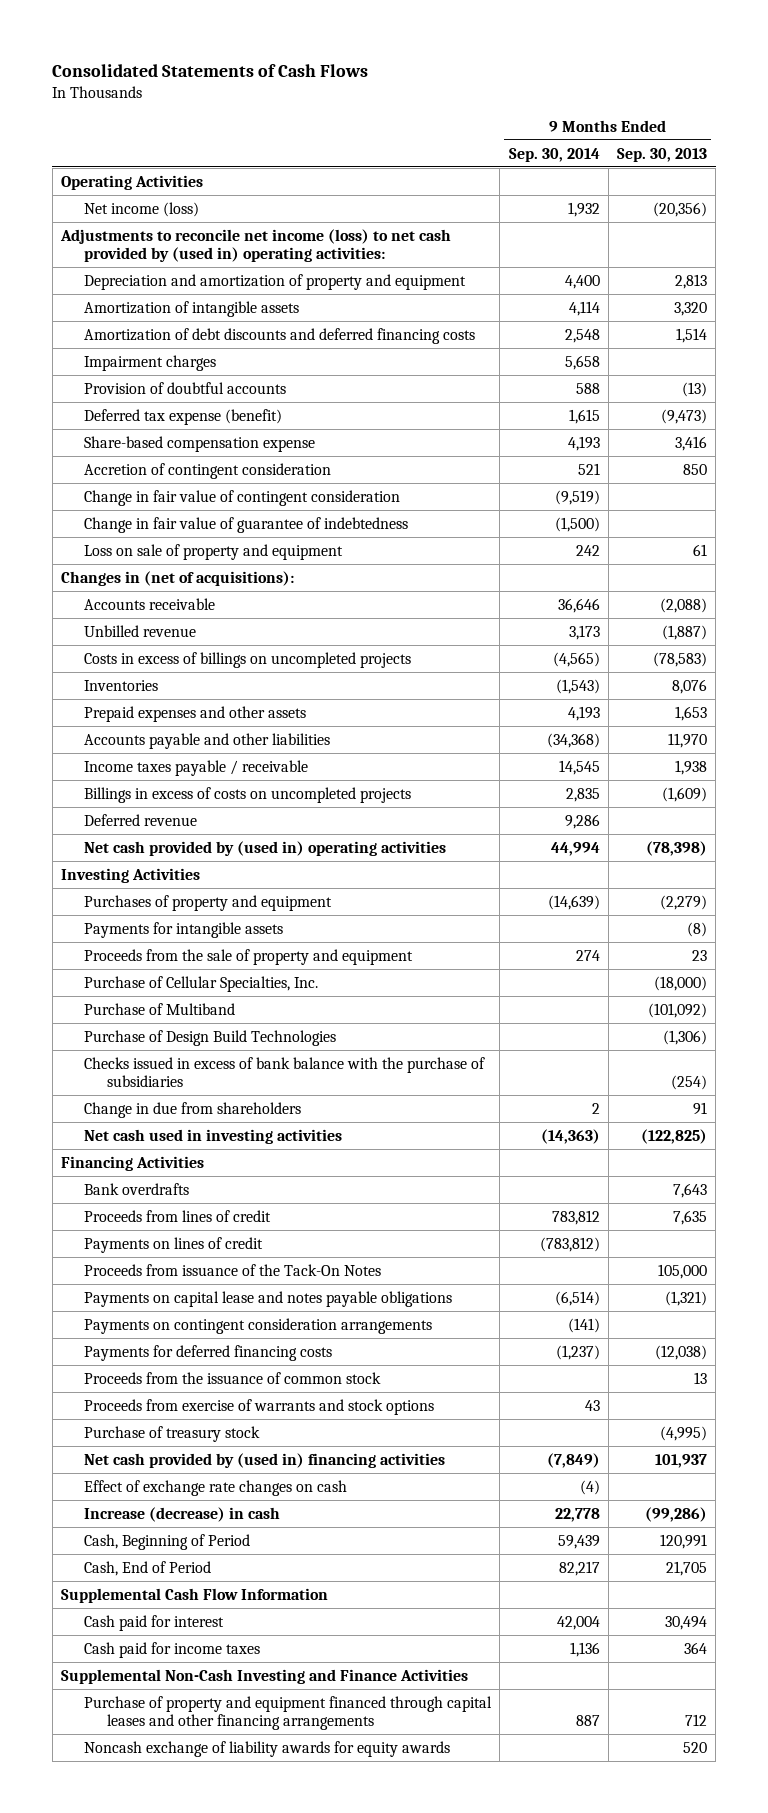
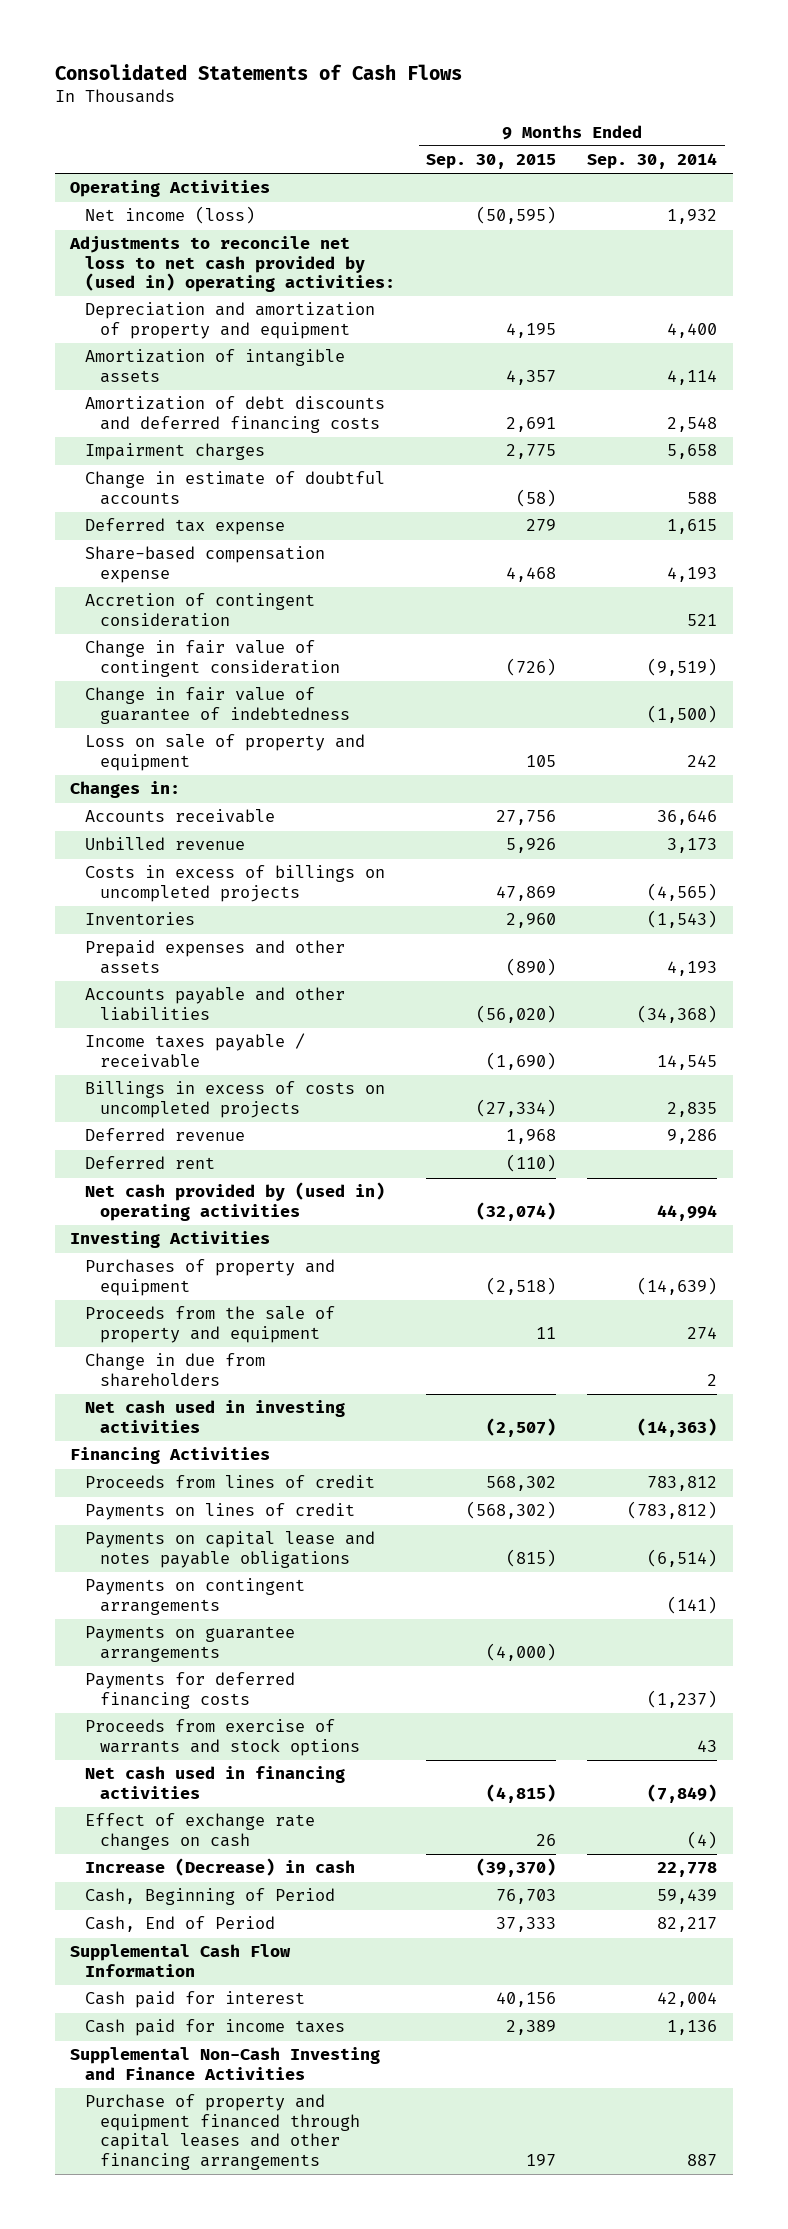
[616,147,707,162] Sep. 30, 2013 -> none
none -> [426,154,557,170] Sep. 30, 2015
[60,228,452,263] Adjustments to reconcile net income (loss) to net cash provided by (used in) operating activities: -> [69,236,396,293] Adjustments to reconcile net loss to net cash provided by (used in) operating activities:
[84,381,287,394] Provision of doubtful accounts -> [85,471,386,505] Change in estimate of doubtful accounts
[84,408,283,425] Deferred tax expense (benefit) -> [85,518,286,536] Deferred tax expense
[61,570,295,586] Changes in (net of acquisitions): -> [70,781,181,799] Changes in:
none -> [85,1156,216,1170] Deferred rent
[84,921,284,938] Payments for intangible assets -> none
[84,975,319,992] Purchase of Cellular Specialties, Inc. -> none
[84,1002,236,1015] Purchase of Multiband -> none
[84,1029,337,1046] Purchase of Design Build Technologies -> none
[84,1056,486,1088] Checks issued in excess of bank balance with the purchase of subsidiaries -> none
[84,1182,190,1195] Bank overdrafts -> none
[84,1263,382,1276] Proceeds from issuance of the Tack-On Notes -> none
[84,1317,433,1334] Payments on contingent consideration arrangements -> [85,1578,306,1615] Payments on contingent arrangements
none -> [85,1626,296,1662] Payments on guarantee arrangements
[84,1371,382,1384] Proceeds from the issuance of common stock -> none
[84,1425,261,1442] Purchase of treasury stock -> none
[84,1452,446,1468] Net cash provided by (used in) financing activities -> [85,1766,346,1799] Net cash used in financing activities
[84,1506,281,1522] Increase (decrease) in cash -> [85,1858,356,1877] Increase (Decrease) in cash
[84,1740,451,1757] Noncash exchange of liability awards for equity awards -> none

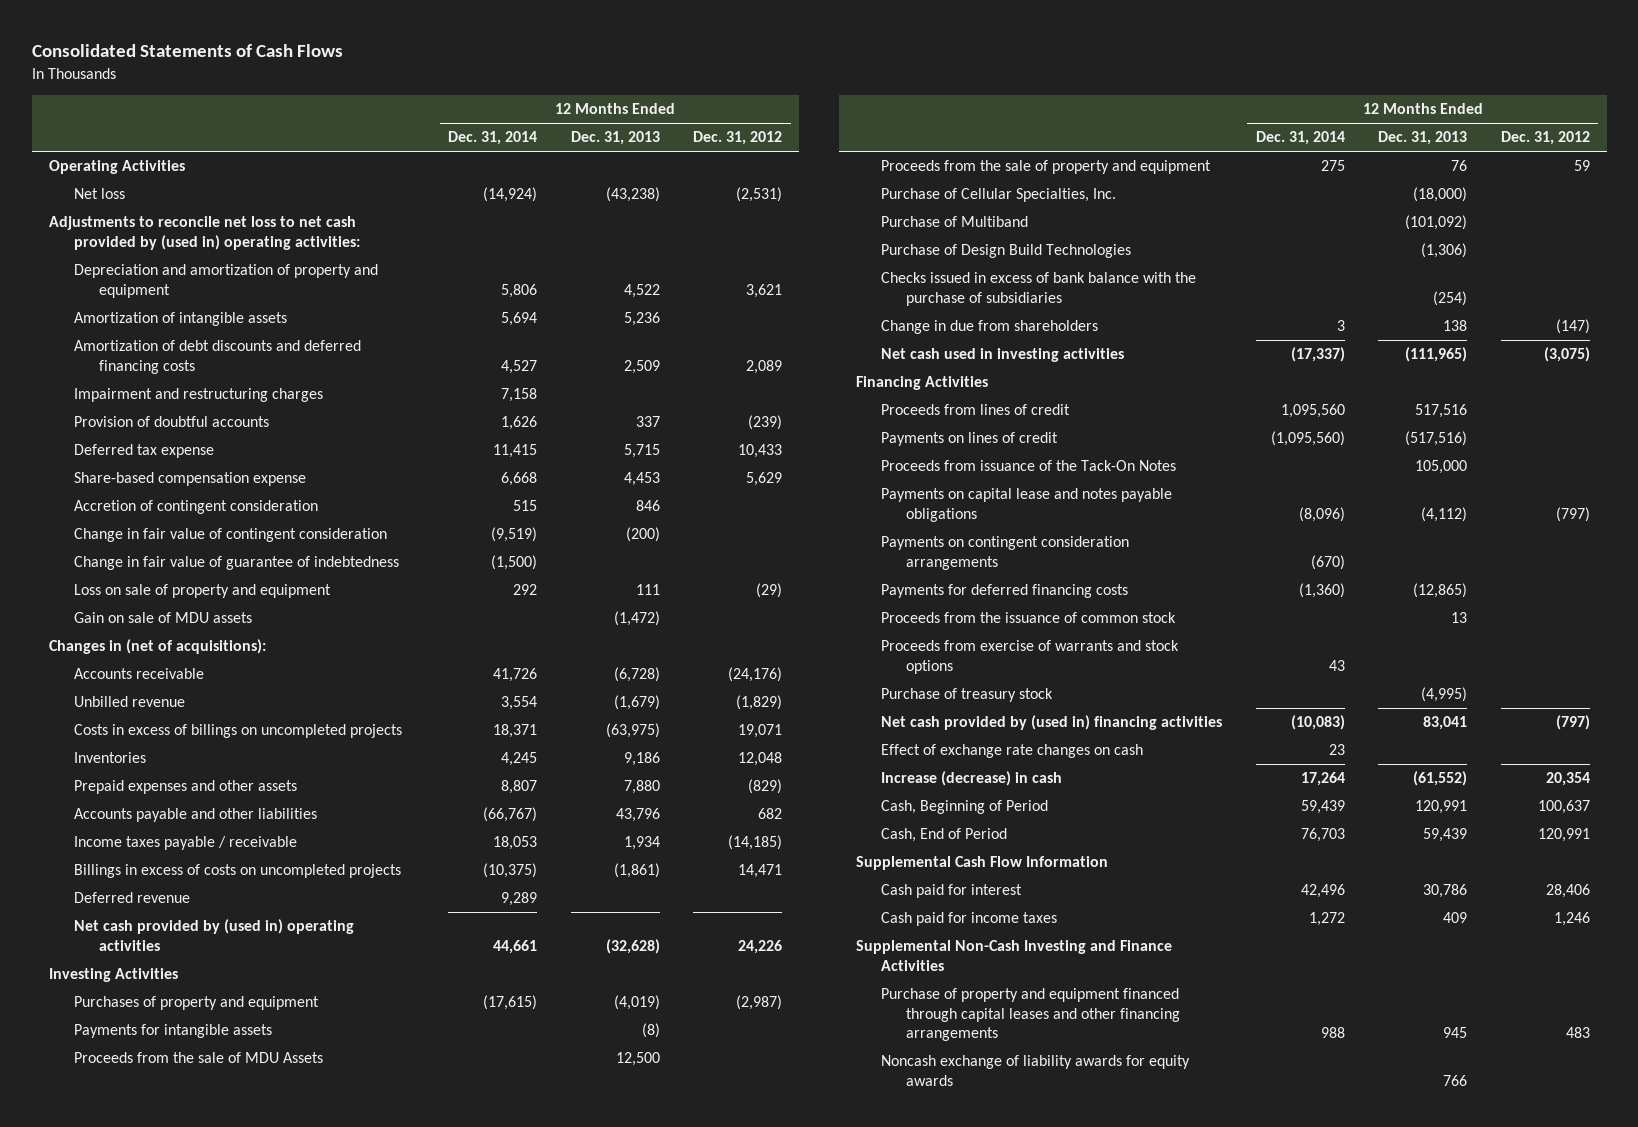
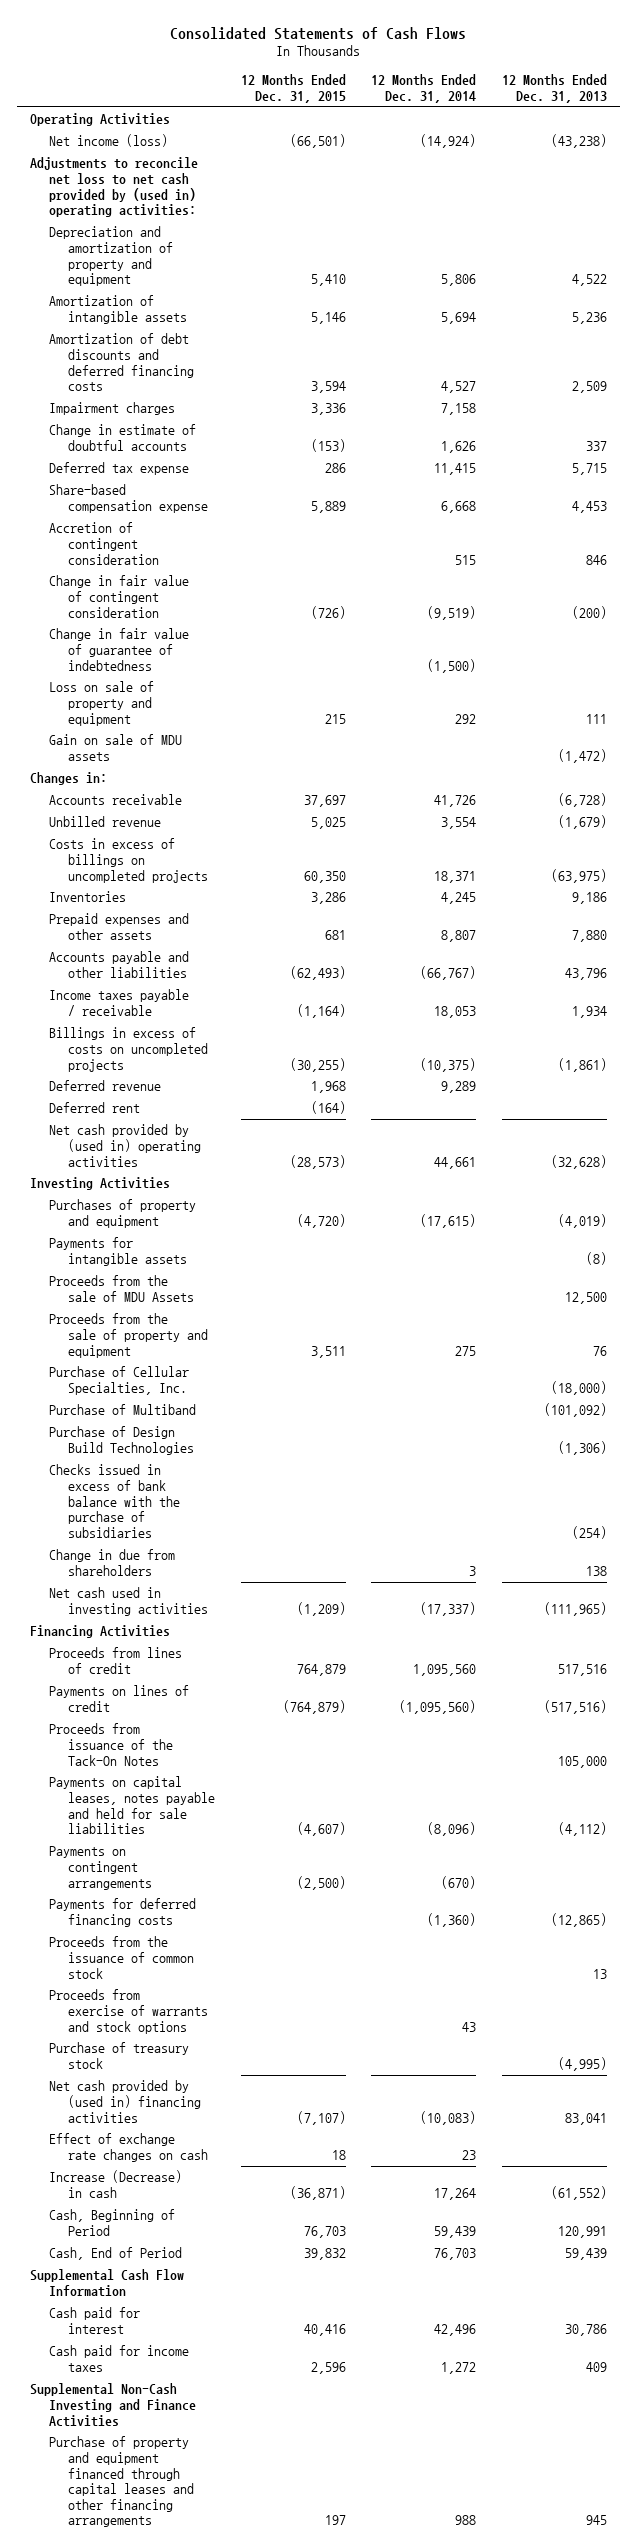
[693,131,783,146] Dec. 31, 2012 -> none
none -> [240,74,346,103] 12 Months Ended Dec. 31, 2015
[73,188,125,200] Net loss -> [49,134,169,148] Net income (loss)
[73,388,323,403] Impairment and restructuring charges -> [49,402,176,416] Impairment charges
[73,416,269,428] Provision of doubtful accounts -> [49,424,197,451] Change in estimate of doubtful accounts
[48,639,266,655] Changes in (net of acquisitions): -> [29,772,107,786] Changes in:
none -> [49,1102,141,1114] Deferred rent
[881,488,1173,522] Payments on capital lease and notes payable obligations -> [49,1776,216,1835] Payments on capital leases, notes payable and held for sale liabilities
[881,536,1130,570] Payments on contingent consideration arrangements -> [49,1846,153,1890] Payments on contingent arrangements
[881,771,1063,787] Increase (decrease) in cash -> [49,2170,183,2198] Increase (Decrease) in cash
[881,1055,1191,1086] Noncash exchange of liability awards for equity awards -> none

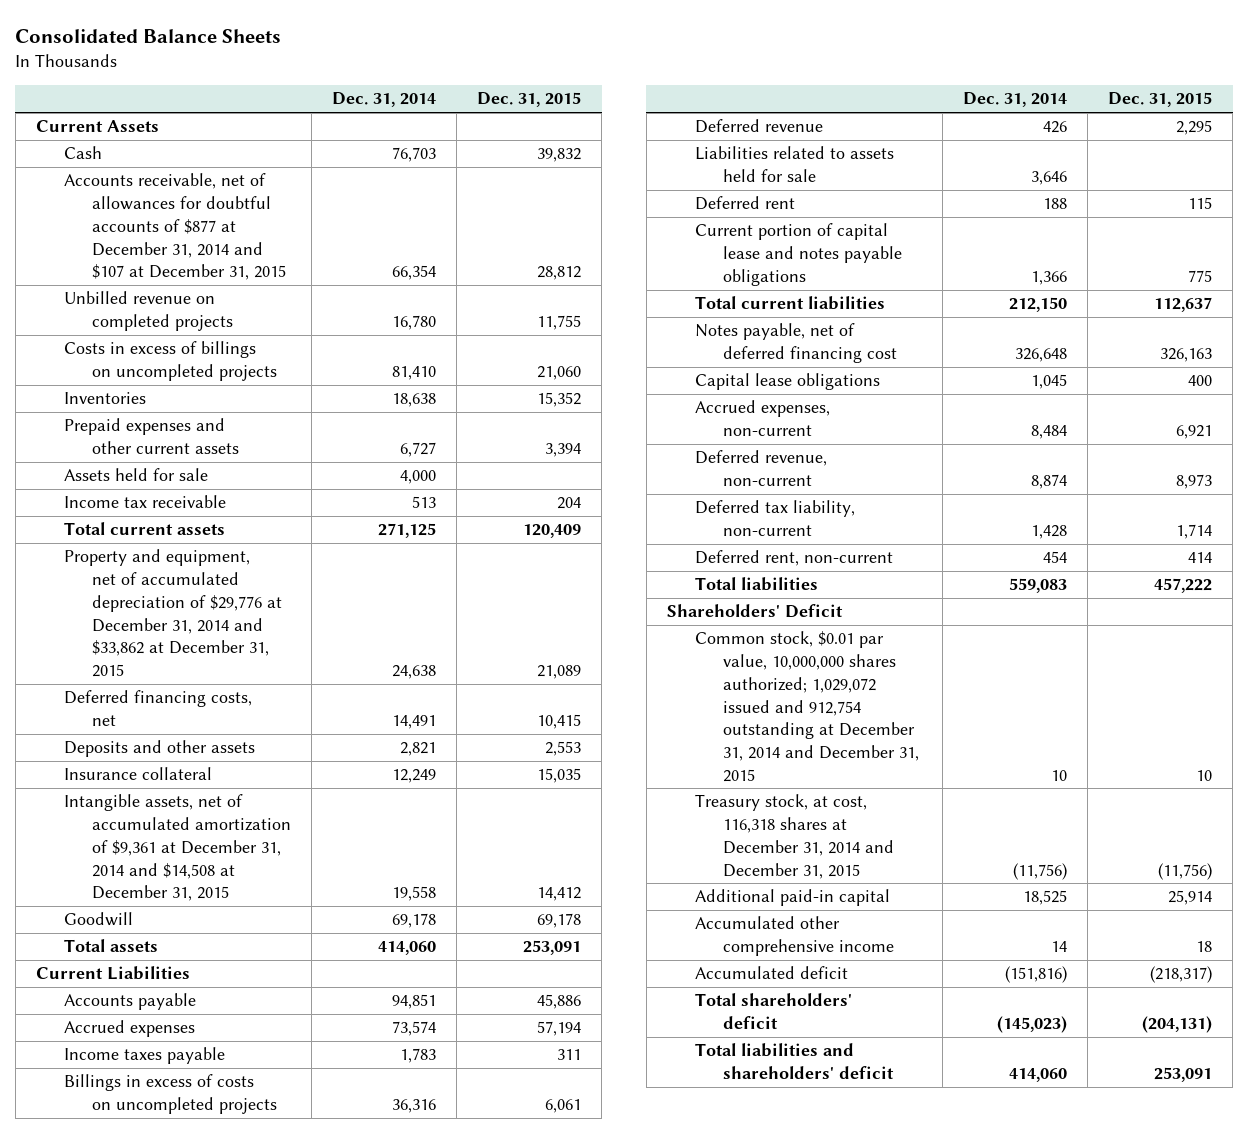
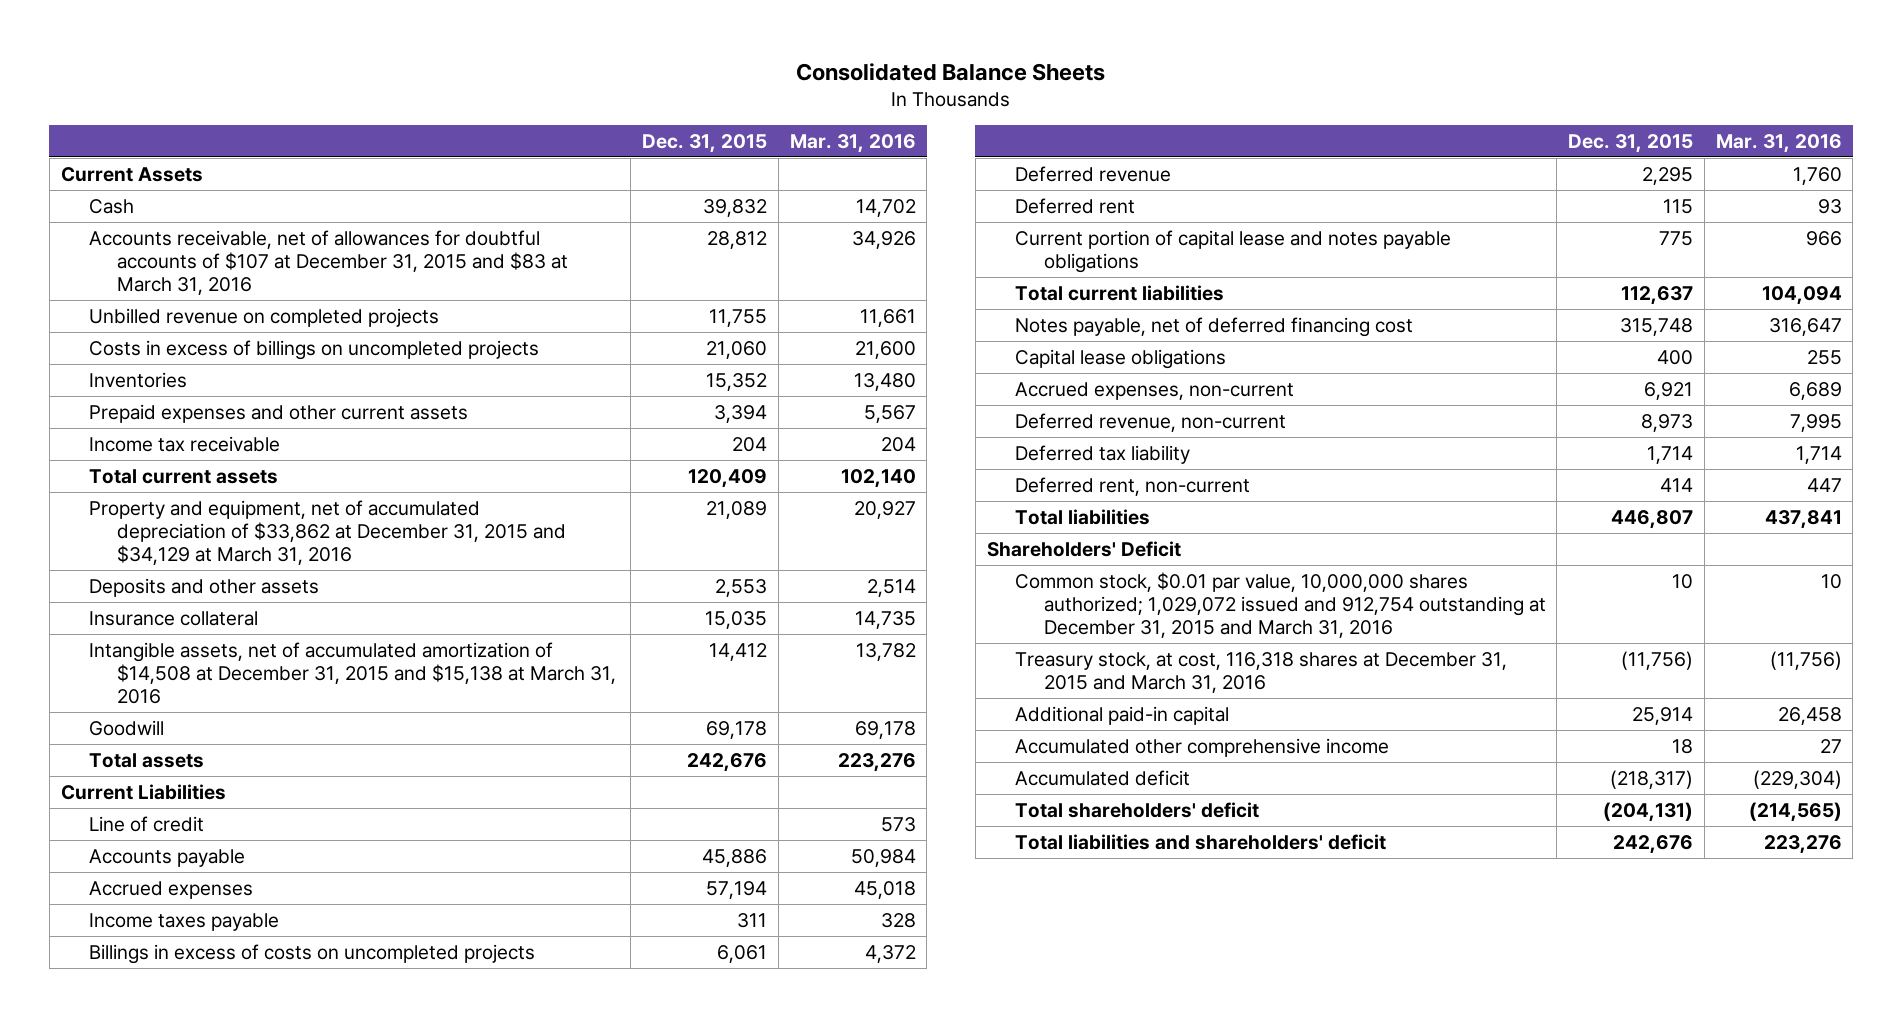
[332,92,437,108] Dec. 31, 2014 -> none
none -> [789,134,916,154] Mar. 31, 2016
[64,173,287,281] Accounts receivable, net of allowances for doubtful accounts of $877 at December 31, 2014 and $107 at December 31, 2015 -> [89,229,569,296] Accounts receivable, net of allowances for doubtful accounts of $107 at December 31, 2015 and $83 at March 31, 2016
[64,468,209,482] Assets held for sale -> none
[64,690,253,727] Deferred financing costs, net -> none
[64,549,283,677] Property and equipment, net of accumulated depreciation of $29,776 at December 31, 2014 and $33,862 at December 31, 2015 -> [89,499,567,566] Property and equipment, net of accumulated depreciation of $33,862 at December 31, 2015 and $34,129 at March 31, 2016
[64,794,292,902] Intangible assets, net of accumulated amortization of $9,361 at December 31, 2014 and $14,508 at December 31, 2015 -> [89,641,617,705] Intangible assets, net of accumulated amortization of $14,508 at December 31, 2015 and $15,138 at March 31, 2016
[523,940,582,956] 253,091 -> [687,752,768,772] 242,676
none -> [89,815,205,832] Line of credit
[695,146,895,183] Liabilities related to assets held for sale -> none
[1160,348,1213,363] 326,163 -> [1620,317,1694,336] 315,748
[695,500,856,537] Deferred tax liability, non-current -> [1015,444,1191,464] Deferred tax liability
[1154,578,1213,594] 457,222 -> [1611,509,1694,529] 446,807
[695,631,920,782] Common stock, $0.01 par value, 10,000,000 shares authorized; 1,029,072 issued and 912,754 outstanding at December 31, 2014 and December 31, 2015 -> [1015,571,1546,639] Common stock, $0.01 par value, 10,000,000 shares authorized; 1,029,072 issued and 912,754 outstanding at December 31, 2015 and March 31, 2016
[695,794,895,879] Treasury stock, at cost, 116,318 shares at December 31, 2014 and December 31, 2015 -> [1015,651,1508,694] Treasury stock, at cost, 116,318 shares at December 31, 2015 and March 31, 2016
[1154,1067,1213,1083] 253,091 -> [1613,834,1694,854] 242,676

